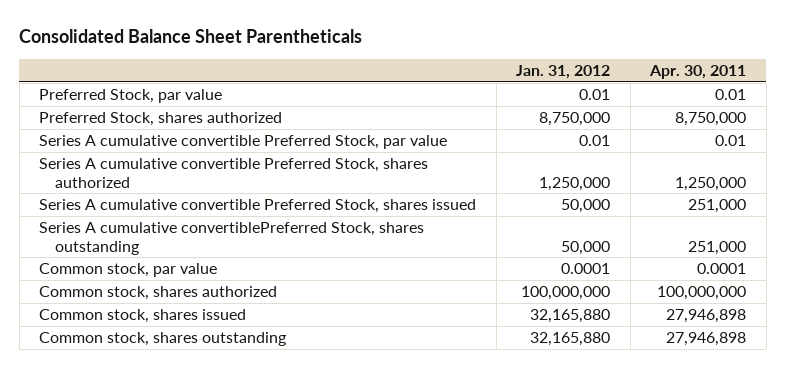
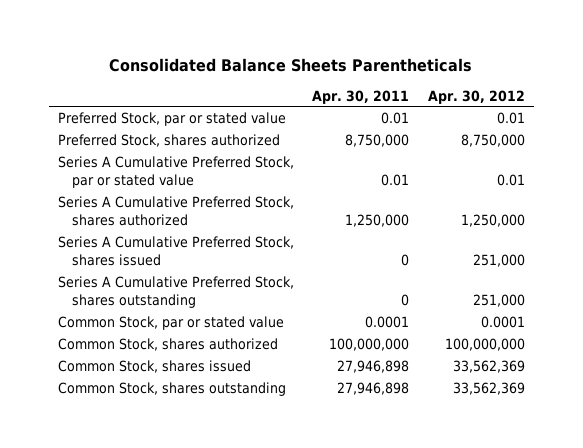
[19,29,363,44] Consolidated Balance Sheet Parentheticals -> [109,57,473,72] Consolidated Balance Sheets Parentheticals
[516,64,611,79] Jan. 31, 2012 -> none
none -> [427,89,525,104] Apr. 30, 2012
[39,88,223,103] Preferred Stock, par value -> [57,112,286,127] Preferred Stock, par or stated value
[39,134,448,149] Series A cumulative convertible Preferred Stock, par value -> [57,156,294,189] Series A Cumulative Preferred Stock, par or stated value
[39,157,429,188] Series A cumulative convertible Preferred Stock, shares authorized -> [57,196,294,227] Series A Cumulative Preferred Stock, shares authorized
[39,198,477,213] Series A cumulative convertible Preferred Stock, shares issued -> [57,236,294,267] Series A Cumulative Preferred Stock, shares issued
[688,198,747,213] 251,000 -> [401,254,410,267] 0
[39,221,425,255] Series A cumulative convertiblePreferred Stock, shares outstanding -> [57,276,294,309] Series A Cumulative Preferred Stock, shares outstanding
[688,240,747,255] 251,000 -> [401,294,410,307] 0
[39,262,218,277] Common stock, par value -> [57,316,284,331] Common Stock, par or stated value
[39,285,278,300] Common stock, shares authorized -> [57,338,278,352] Common Stock, shares authorized
[39,308,247,323] Common stock, shares issued -> [57,360,251,374] Common Stock, shares issued
[39,331,287,346] Common stock, shares outstanding -> [57,382,286,397] Common Stock, shares outstanding

